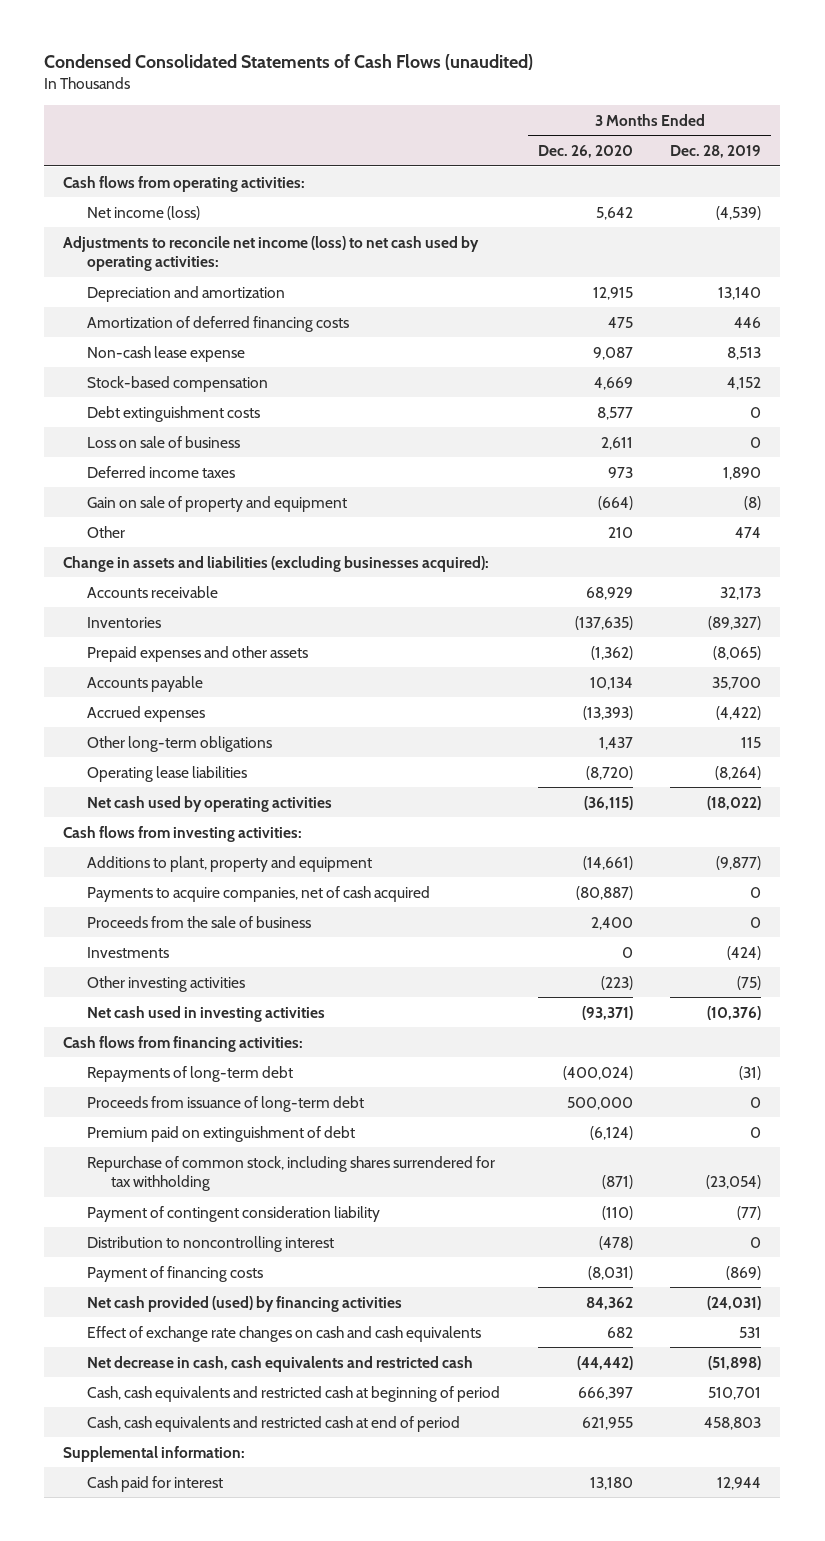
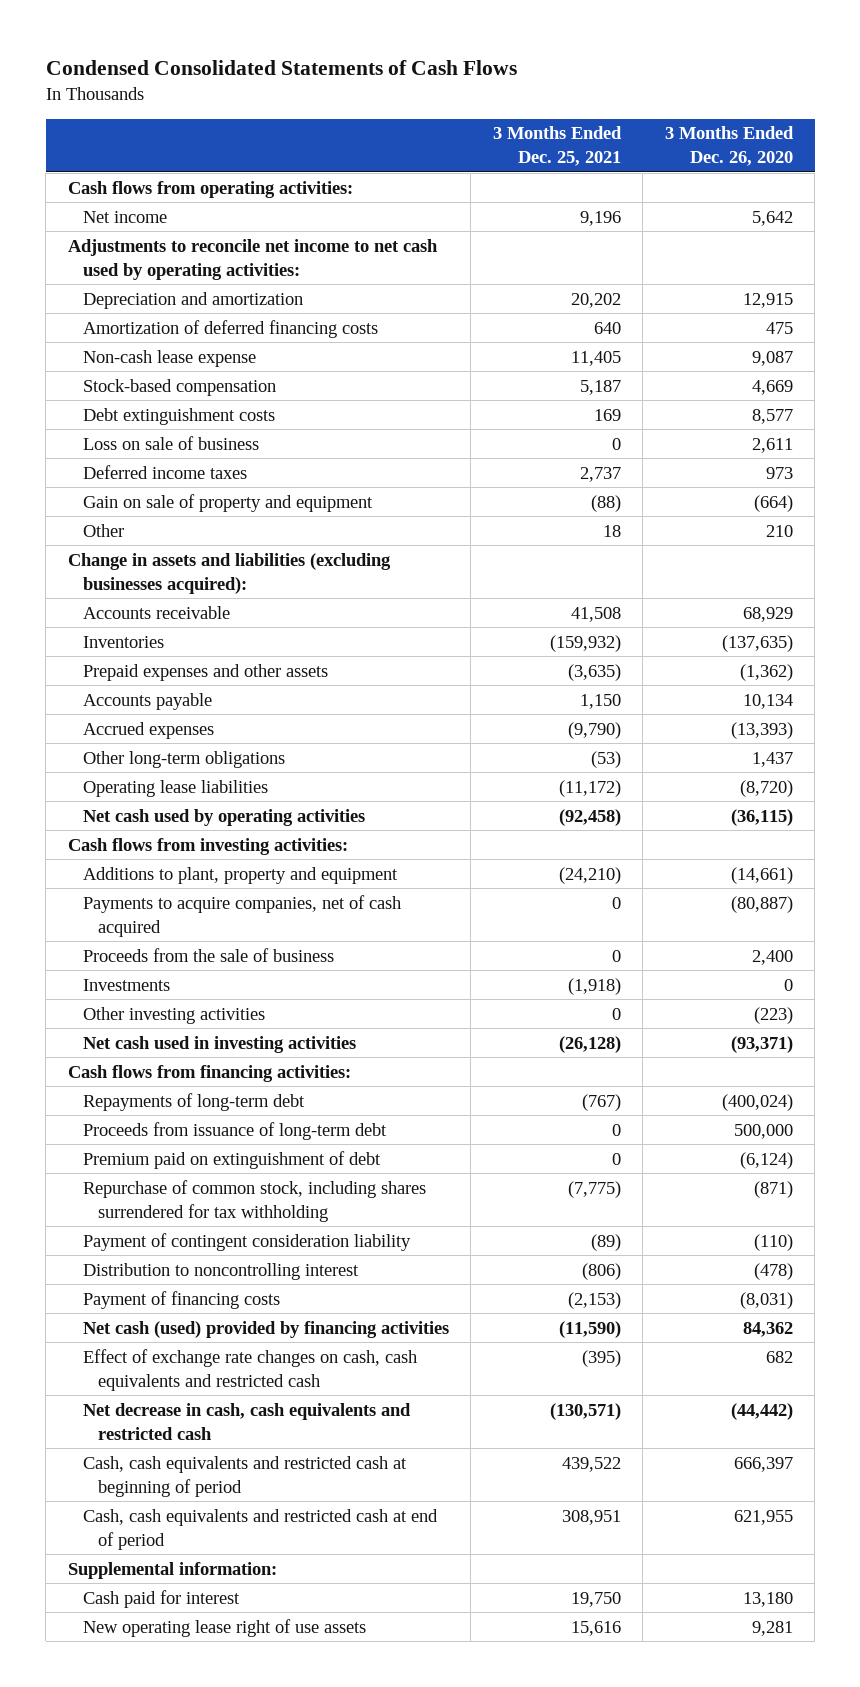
[44,54,534,71] Condensed Consolidated Statements of Cash Flows (unaudited) -> [45,59,517,75] Condensed Consolidated Statements of Cash Flows
[670,145,762,159] Dec. 28, 2019 -> none
none -> [492,126,622,167] 3 Months Ended Dec. 25, 2021
[87,205,201,220] Net income (loss) -> [82,210,167,223] Net income
[63,235,480,272] Adjustments to reconcile net income (loss) to net cash used by operating activities: -> [67,238,438,280] Adjustments to reconcile net income to net cash used by operating activities:
[87,1295,403,1312] Net cash provided (used) by financing activities -> [82,1320,449,1338] Net cash (used) provided by financing activities
[87,1325,482,1342] Effect of exchange rate changes on cash and cash equivalents -> [82,1348,417,1391] Effect of exchange rate changes on cash, cash equivalents and restricted cash
none -> [82,1618,366,1637] New operating lease right of use assets

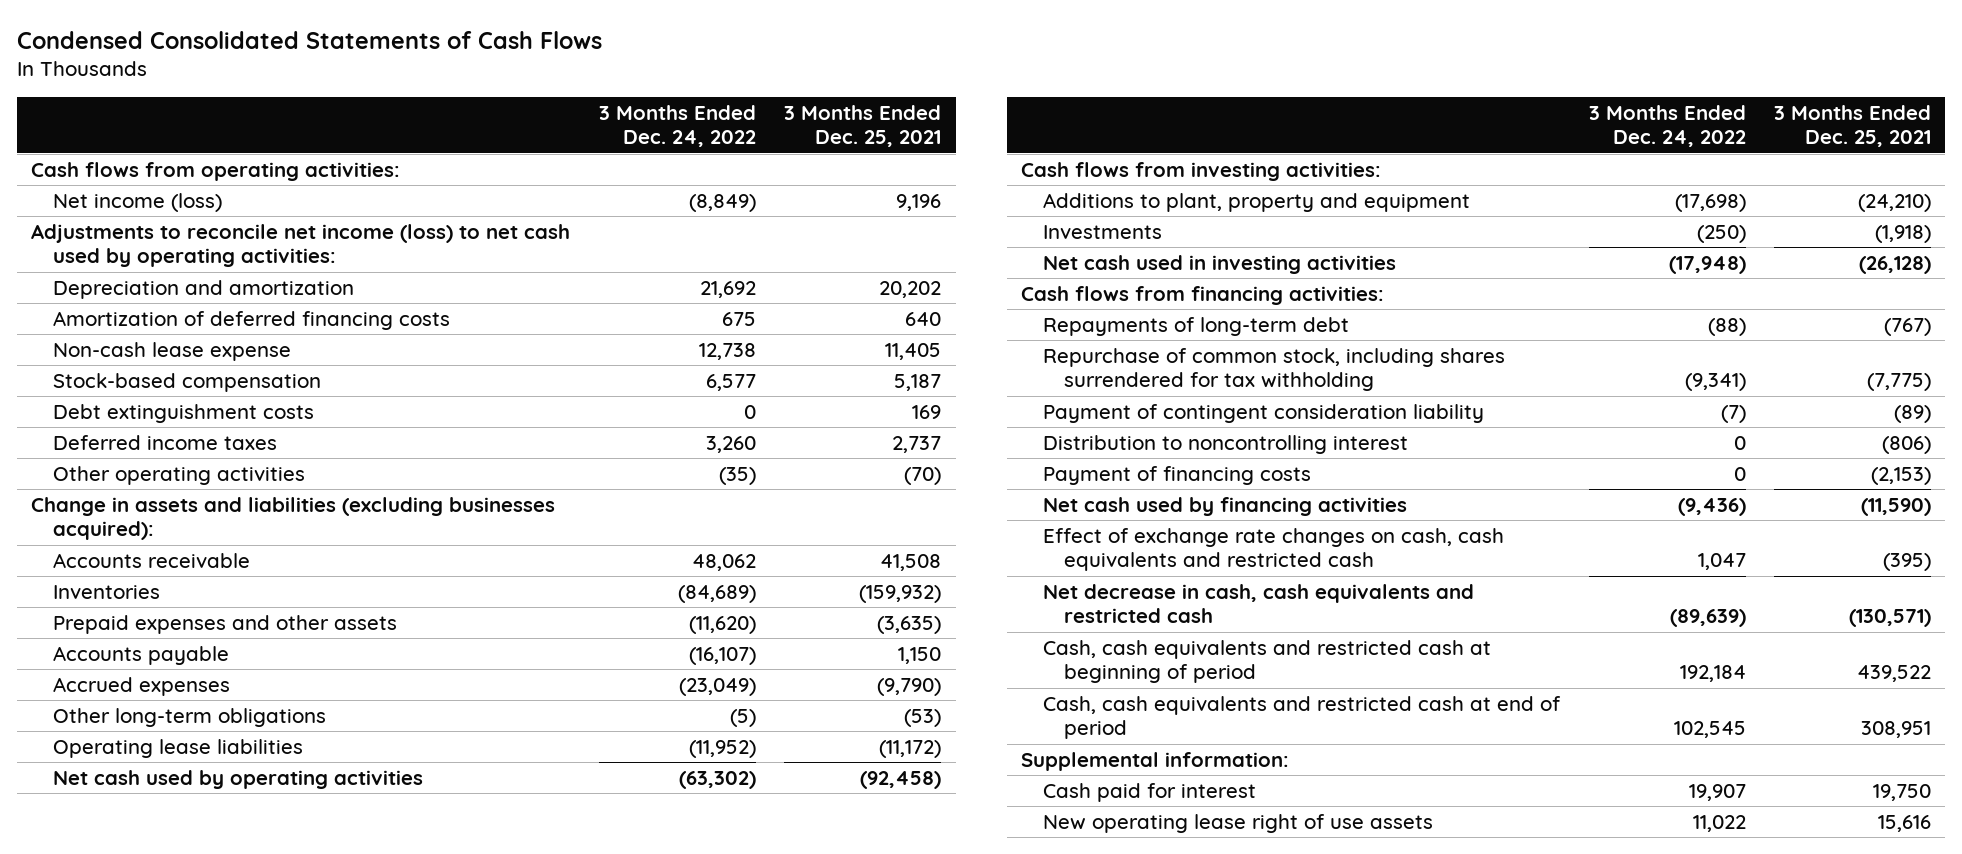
[664,126,794,167] 3 Months Ended Dec. 26, 2020 -> none
none -> [598,104,756,148] 3 Months Ended Dec. 24, 2022
[82,210,167,223] Net income -> [52,192,222,212] Net income (loss)
[67,238,438,280] Adjustments to reconcile net income to net cash used by operating activities: -> [31,223,571,268] Adjustments to reconcile net income (loss) to net cash used by operating activities:
[82,435,259,450] Loss on sale of business -> none
[82,493,373,512] Gain on sale of property and equipment -> none
[82,523,124,537] Other -> [52,465,305,485] Other operating activities
[602,524,621,537] 18 -> [904,466,942,485] (70)
[82,894,401,937] Payments to acquire companies, net of cash acquired -> none
[82,947,334,962] Proceeds from the sale of business -> none
[82,1006,265,1024] Other investing activities -> none
[82,1121,387,1140] Proceeds from issuance of long-term debt -> none
[82,1150,381,1169] Premium paid on extinguishment of debt -> none
[82,1320,449,1338] Net cash (used) provided by financing activities -> [1042,496,1407,516] Net cash used by financing activities

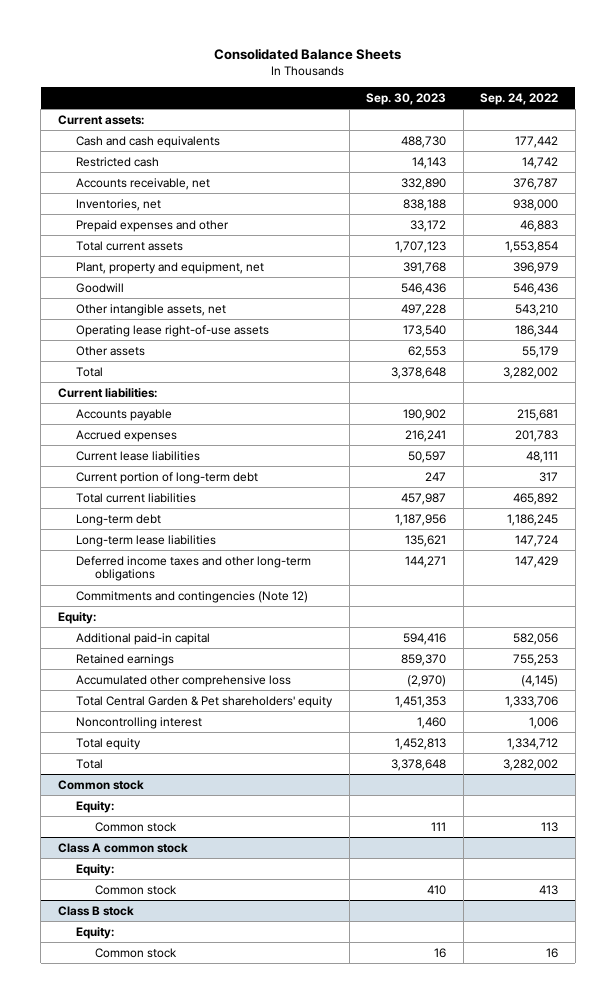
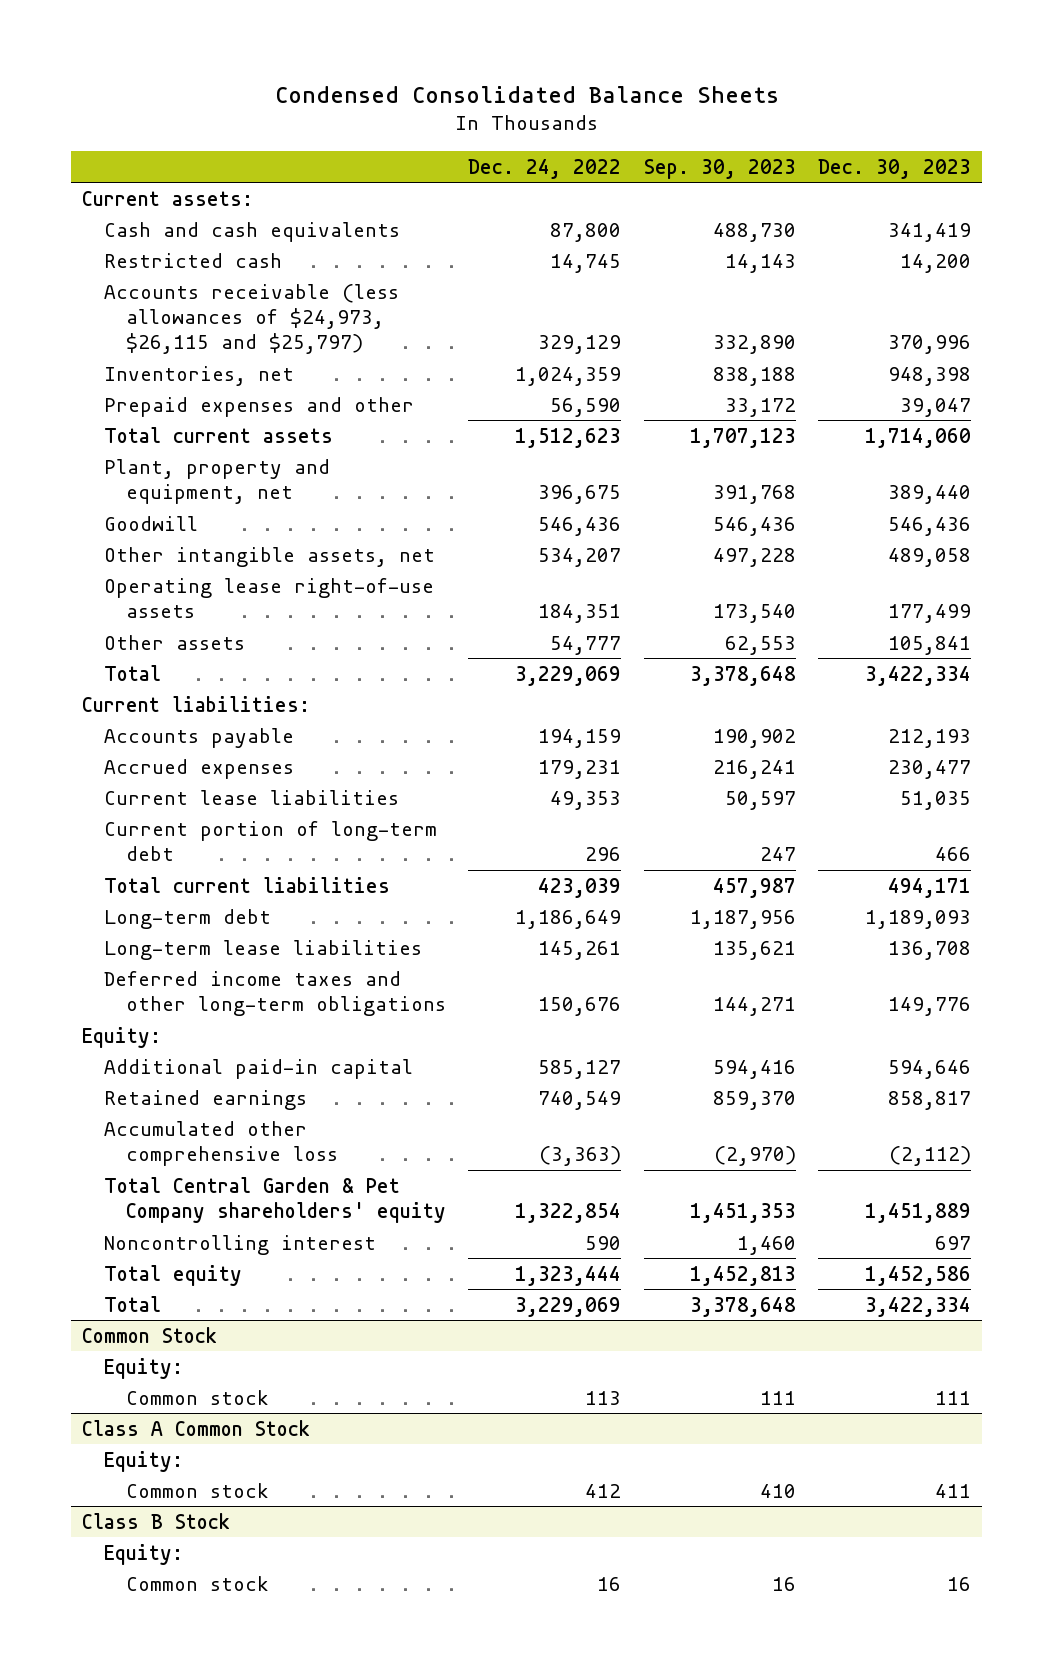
[213,48,401,61] Consolidated Balance Sheets -> [274,85,779,103] Condensed Consolidated Balance Sheets
[480,92,559,105] Sep. 24, 2022 -> none
none -> [468,158,622,179] Dec. 24, 2022
none -> [818,158,972,179] Dec. 30, 2023
[76,177,211,190] Accounts receivable, net -> [103,283,399,355] Accounts receivable (less allowances of $24,973, $26,115 and $25,797)
[76,590,309,603] Commitments and contingencies (Note 12) -> none
[76,695,334,708] Total Central Garden & Pet shareholders' equity -> [103,1176,446,1223] Total Central Garden & Pet Company shareholders' equity
[57,779,144,790] Common stock -> [82,1326,218,1343] Common Stock
[57,842,188,853] Class A common stock -> [82,1419,311,1436] Class A Common Stock
[57,905,134,916] Class B stock -> [82,1512,231,1529] Class B Stock

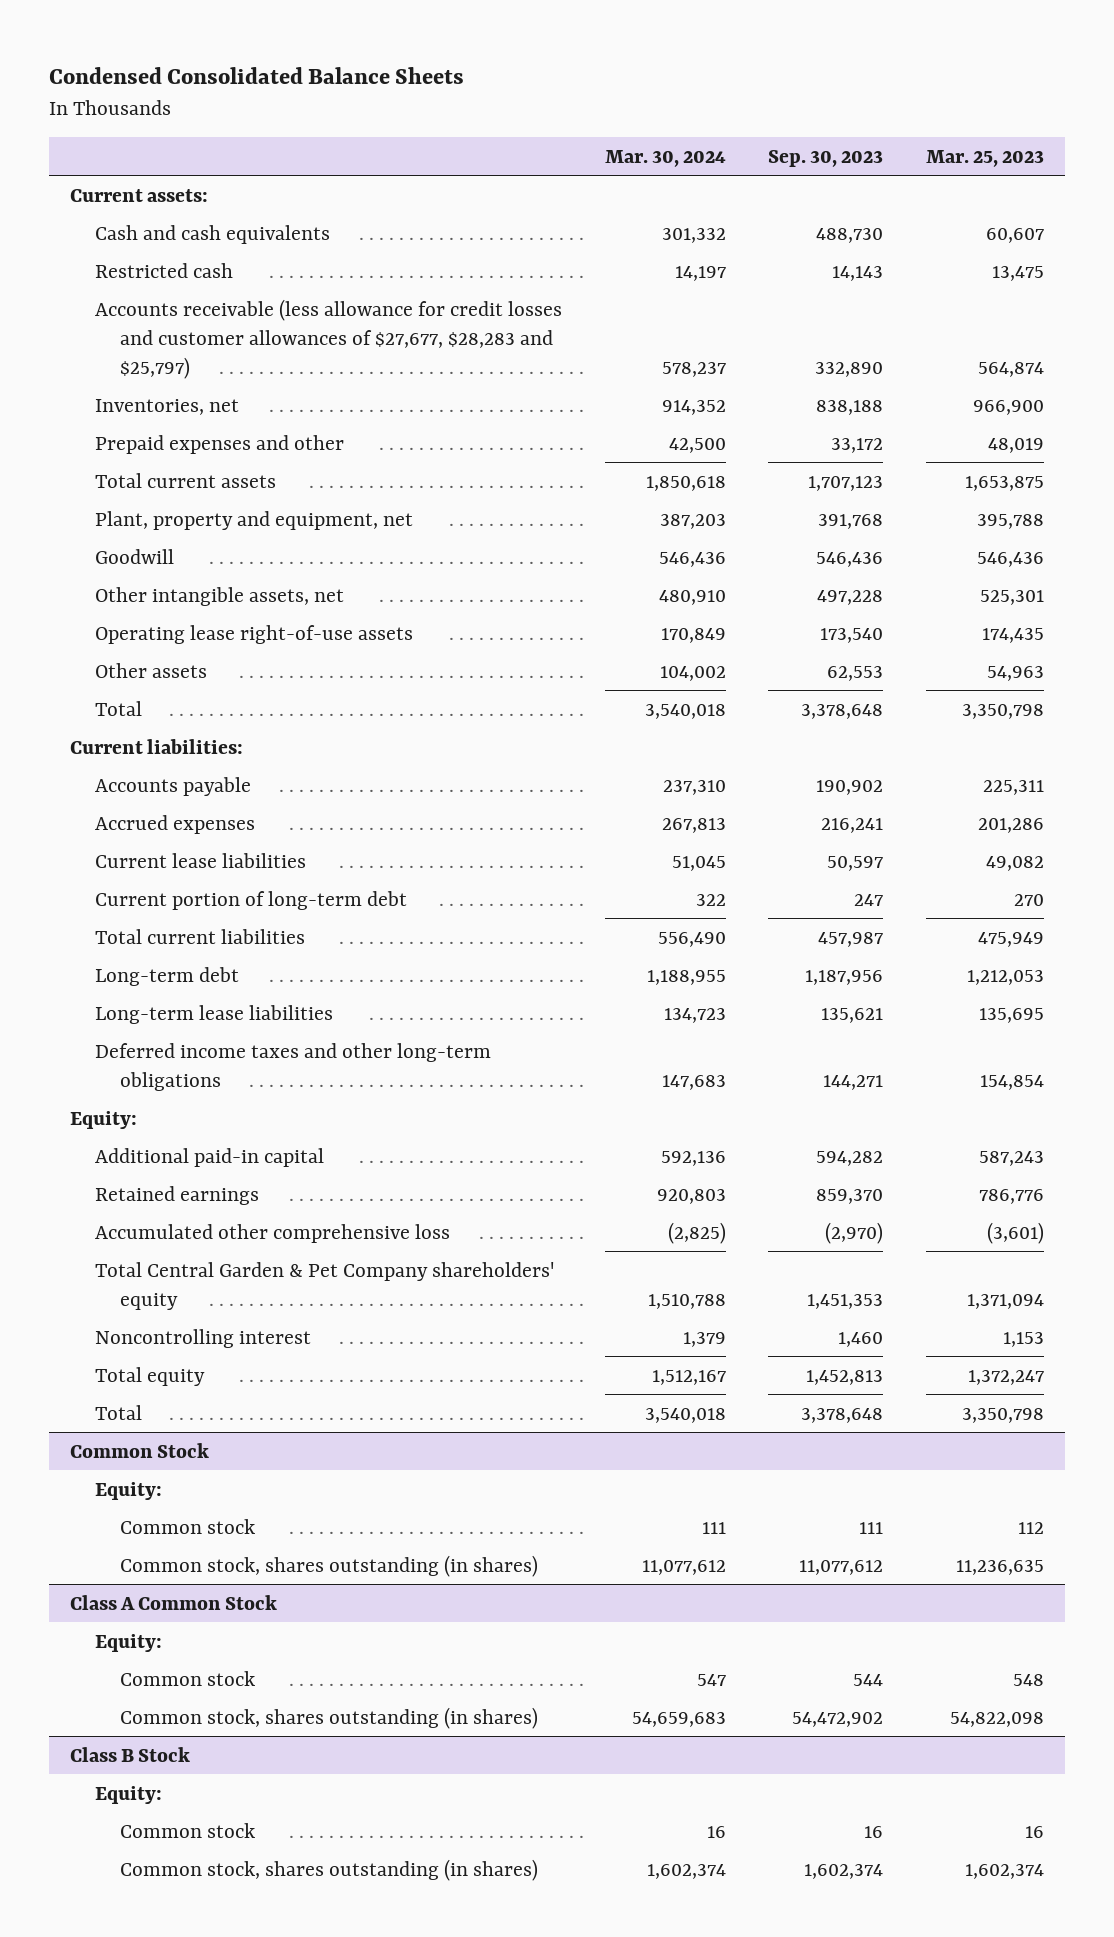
[468,158,622,179] Dec. 24, 2022 -> none
[818,158,972,179] Dec. 30, 2023 -> none
none -> [604,149,726,167] Mar. 30, 2024
none -> [925,149,1044,167] Mar. 25, 2023
[103,283,399,355] Accounts receivable (less allowances of $24,973, $26,115 and $25,797) -> [95,298,563,379] Accounts receivable (less allowance for credit losses and customer allowances of $27,677, $28,283 and $25,797)
[712,1059,796,1079] 594,416 -> [816,1150,884,1166] 594,282
none -> [120,1554,539,1577] Common stock, shares outstanding (in shares)
[759,1483,796,1498] 410 -> [853,1673,884,1686] 544
none -> [120,1706,539,1729] Common stock, shares outstanding (in shares)
none -> [120,1858,539,1881] Common stock, shares outstanding (in shares)

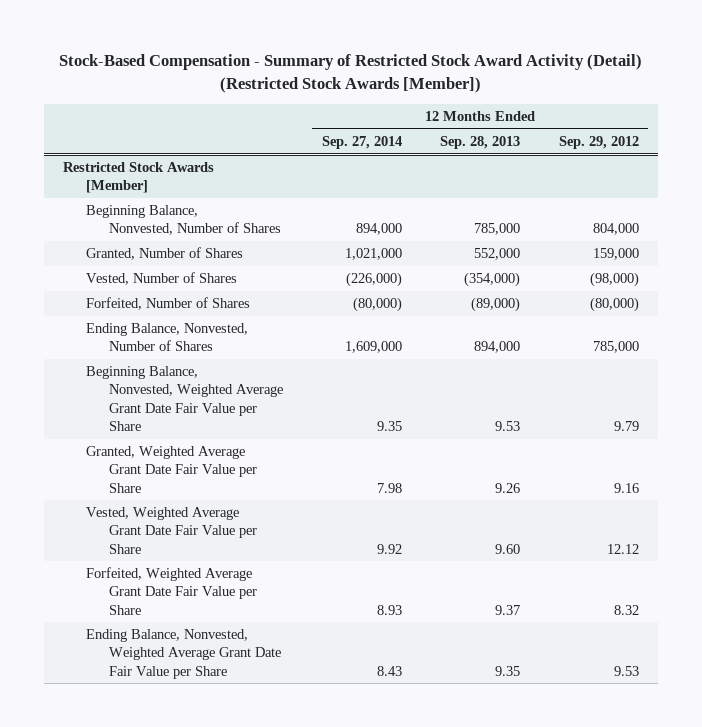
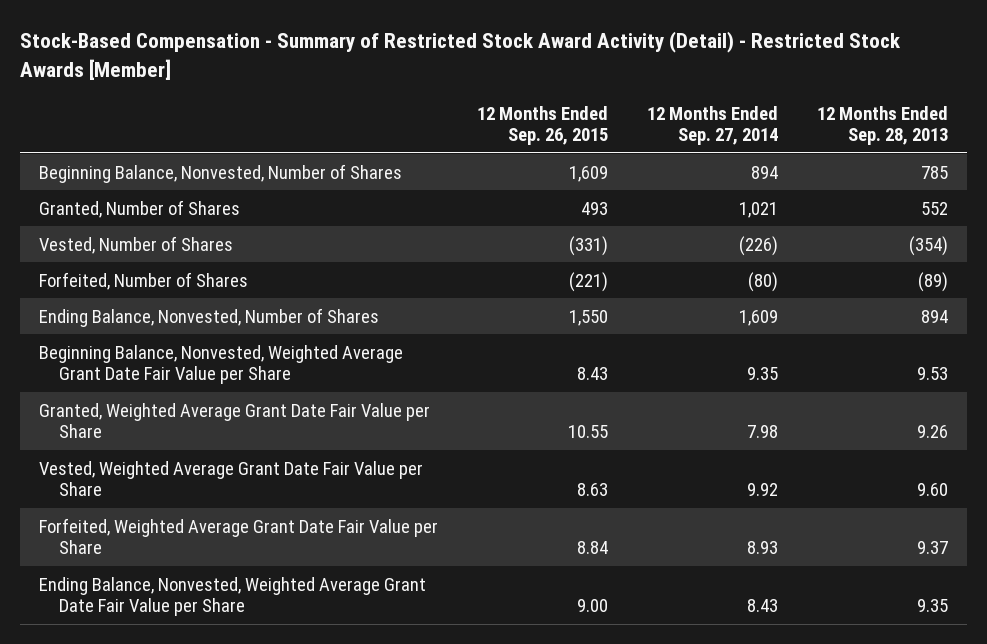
[59,54,643,94] Stock-Based Compensation - Summary of Restricted Stock Award Activity (Detail) (Restricted Stock Awards [Member]) -> [19,31,901,80] Stock-Based Compensation - Summary of Restricted Stock Award Activity (Detail) - Restricted Stock Awards [Member]
[558,135,639,149] Sep. 29, 2012 -> none
none -> [476,105,608,146] 12 Months Ended Sep. 26, 2015
[63,162,215,194] Restricted Stock Awards [Member] -> none
[355,223,402,236] 894,000 -> [750,165,778,179] 894
[474,223,521,236] 785,000 -> [920,165,948,179] 785
[344,248,402,261] 1,021,000 -> [738,201,778,218] 1,021
[474,248,521,261] 552,000 -> [920,201,948,215] 552
[345,272,402,288] (226,000) -> [738,235,778,256] (226)
[464,272,521,288] (354,000) -> [908,235,948,256] (354)
[352,297,402,313] (80,000) -> [747,271,778,292] (80)
[471,297,521,313] (89,000) -> [917,271,948,292] (89)
[344,341,402,354] 1,609,000 -> [738,309,778,326] 1,609
[474,341,521,354] 894,000 -> [920,309,948,323] 894

